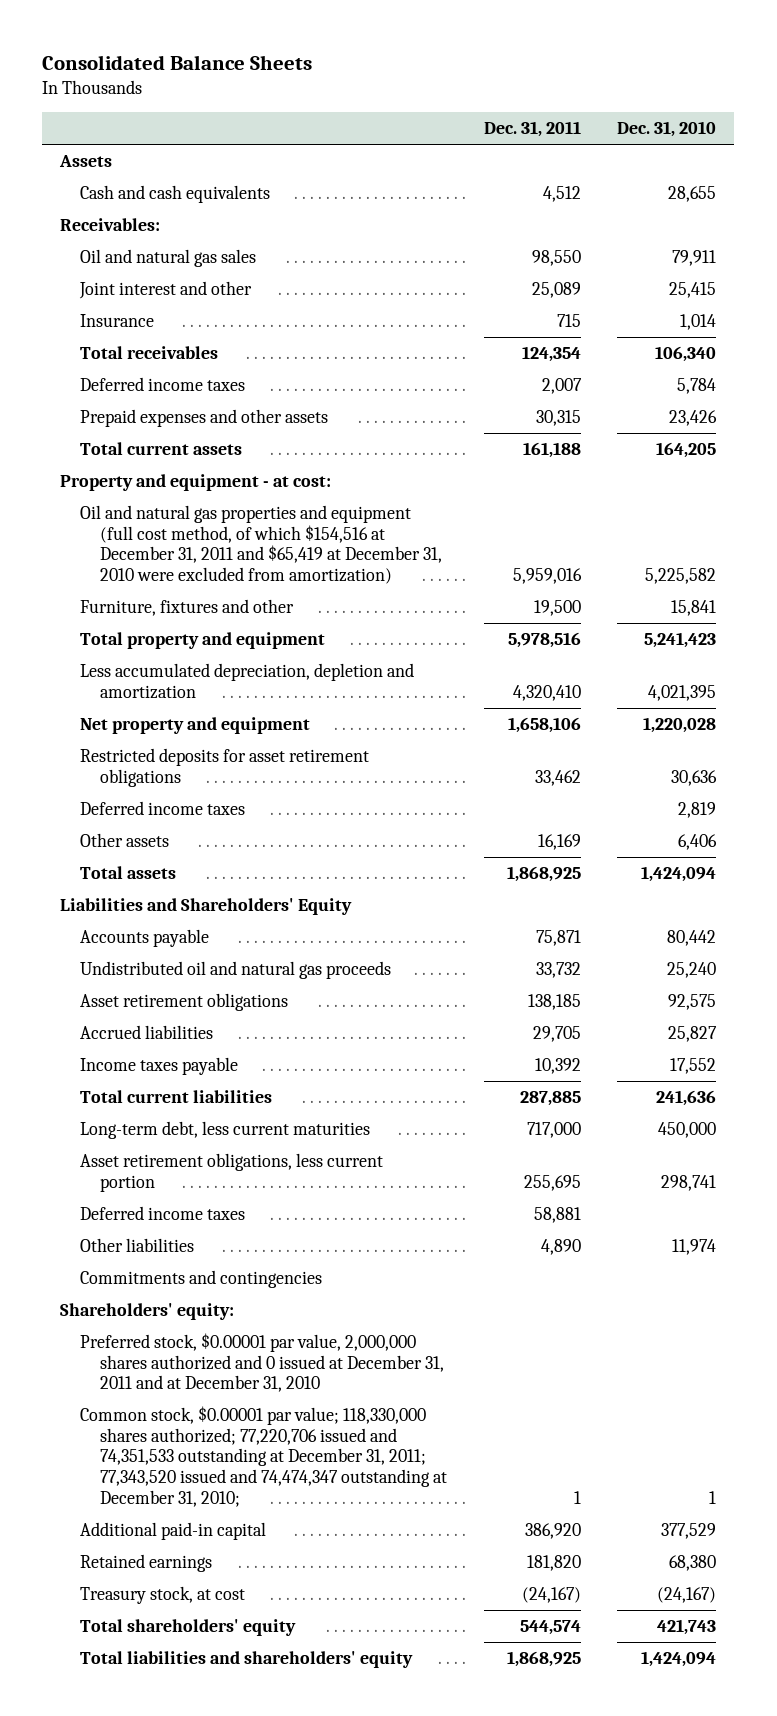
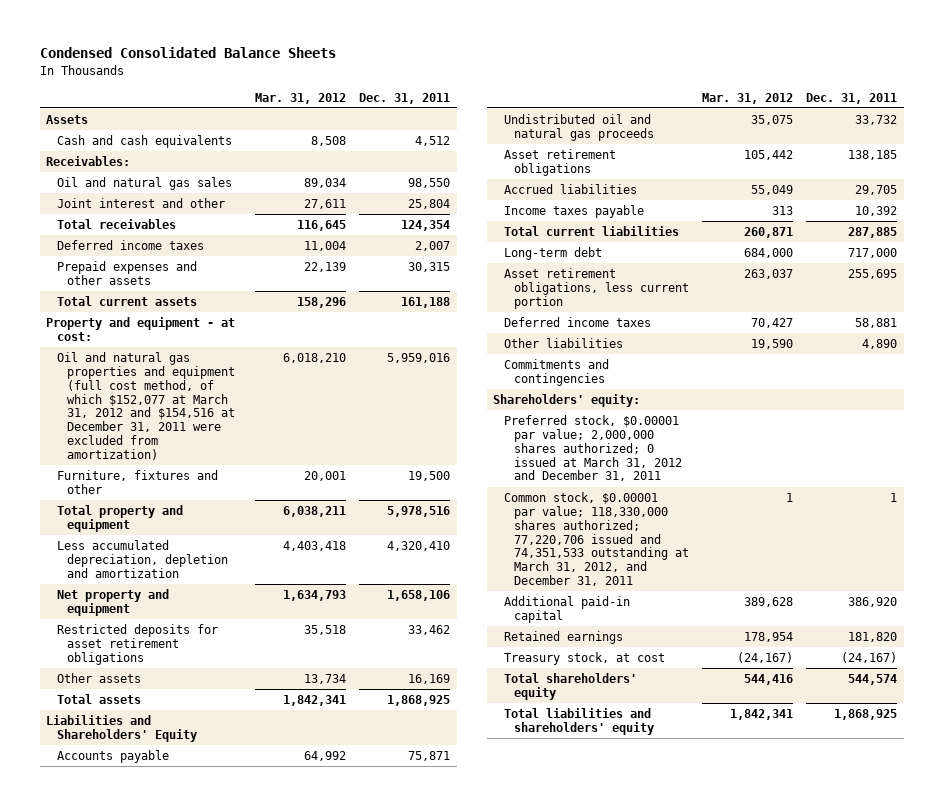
[42,55,313,71] Consolidated Balance Sheets -> [39,47,336,59] Condensed Consolidated Balance Sheets
[617,121,717,138] Dec. 31, 2010 -> none
none -> [255,92,347,104] Mar. 31, 2012
[80,314,155,328] Insurance -> none
[531,282,581,299] 25,089 -> [408,198,451,209] 25,804
[80,505,443,584] Oil and natural gas properties and equipment (full cost method, of which $154,516 at December 31, 2011 and $65,419 at December 31, 2010 were excluded from amortization) -> [56,351,235,461] Oil and natural gas properties and equipment (full cost method, of which $152,077 at March 31, 2012 and $154,516 at December 31, 2011 were excluded from amortization)
[80,801,246,816] Deferred income taxes -> none
[80,1121,371,1140] Long-term debt, less current maturities -> [503,246,602,260] Long-term debt
[80,1333,445,1393] Preferred stock, $0.00001 par value, 2,000,000 shares authorized and 0 issued at December 31, 2011 and at December 31, 2010 -> [503,414,683,482] Preferred stock, $0.00001 par value; 2,000,000 shares authorized; 0 issued at March 31, 2012 and December 31, 2011
[80,1406,448,1507] Common stock, $0.00001 par value; 118,330,000 shares authorized; 77,220,706 issued and 74,351,533 outstanding at December 31, 2011; 77,343,520 issued and 74,474,347 outstanding at December 31, 2010; -> [503,491,690,587] Common stock, $0.00001 par value; 118,330,000 shares authorized; 77,220,706 issued and 74,351,533 outstanding at March 31, 2012, and December 31, 2011

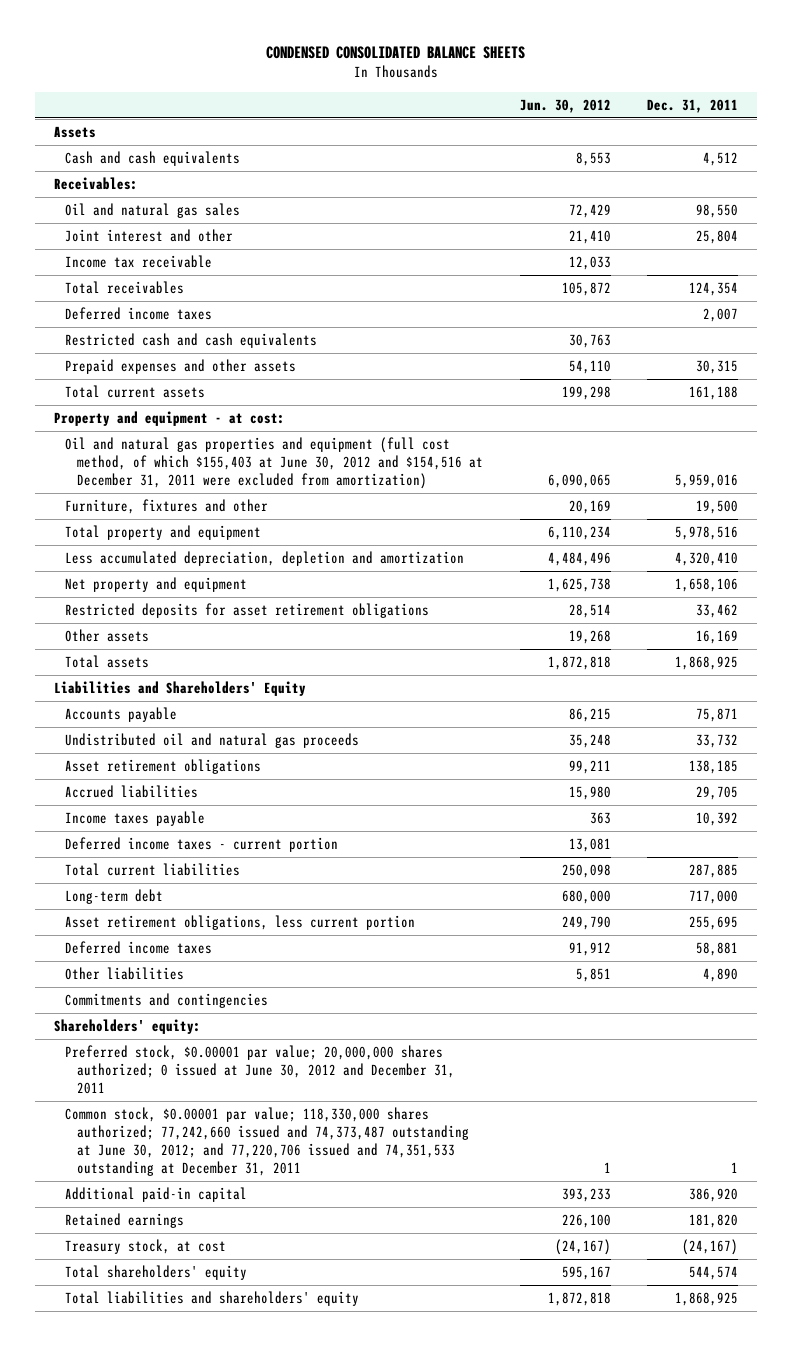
[39,47,336,59] Condensed Consolidated Balance Sheets -> [266,45,526,59] CONDENSED CONSOLIDATED BALANCE SHEETS
[255,92,347,104] Mar. 31, 2012 -> none
none -> [519,98,611,113] Jun. 30, 2012
none -> [65,255,213,269] Income tax receivable
none -> [65,333,318,349] Restricted cash and cash equivalents
[56,351,235,461] Oil and natural gas properties and equipment (full cost method, of which $152,077 at March 31, 2012 and $154,516 at December 31, 2011 were excluded from amortization) -> [65,437,483,489] Oil and natural gas properties and equipment (full cost method, of which $155,403 at June 30, 2012 and $154,516 at December 31, 2011 were excluded from amortization)
none -> [65,837,339,853] Deferred income taxes - current portion
[503,414,683,482] Preferred stock, $0.00001 par value; 2,000,000 shares authorized; 0 issued at March 31, 2012 and December 31, 2011 -> [65,1045,455,1094] Preferred stock, $0.00001 par value; 20,000,000 shares authorized; 0 issued at June 30, 2012 and December 31, 2011
[503,491,690,587] Common stock, $0.00001 par value; 118,330,000 shares authorized; 77,220,706 issued and 74,351,533 outstanding at March 31, 2012, and December 31, 2011 -> [65,1107,469,1176] Common stock, $0.00001 par value; 118,330,000 shares authorized; 77,242,660 issued and 74,373,487 outstanding at June 30, 2012; and 77,220,706 issued and 74,351,533 outstanding at December 31, 2011

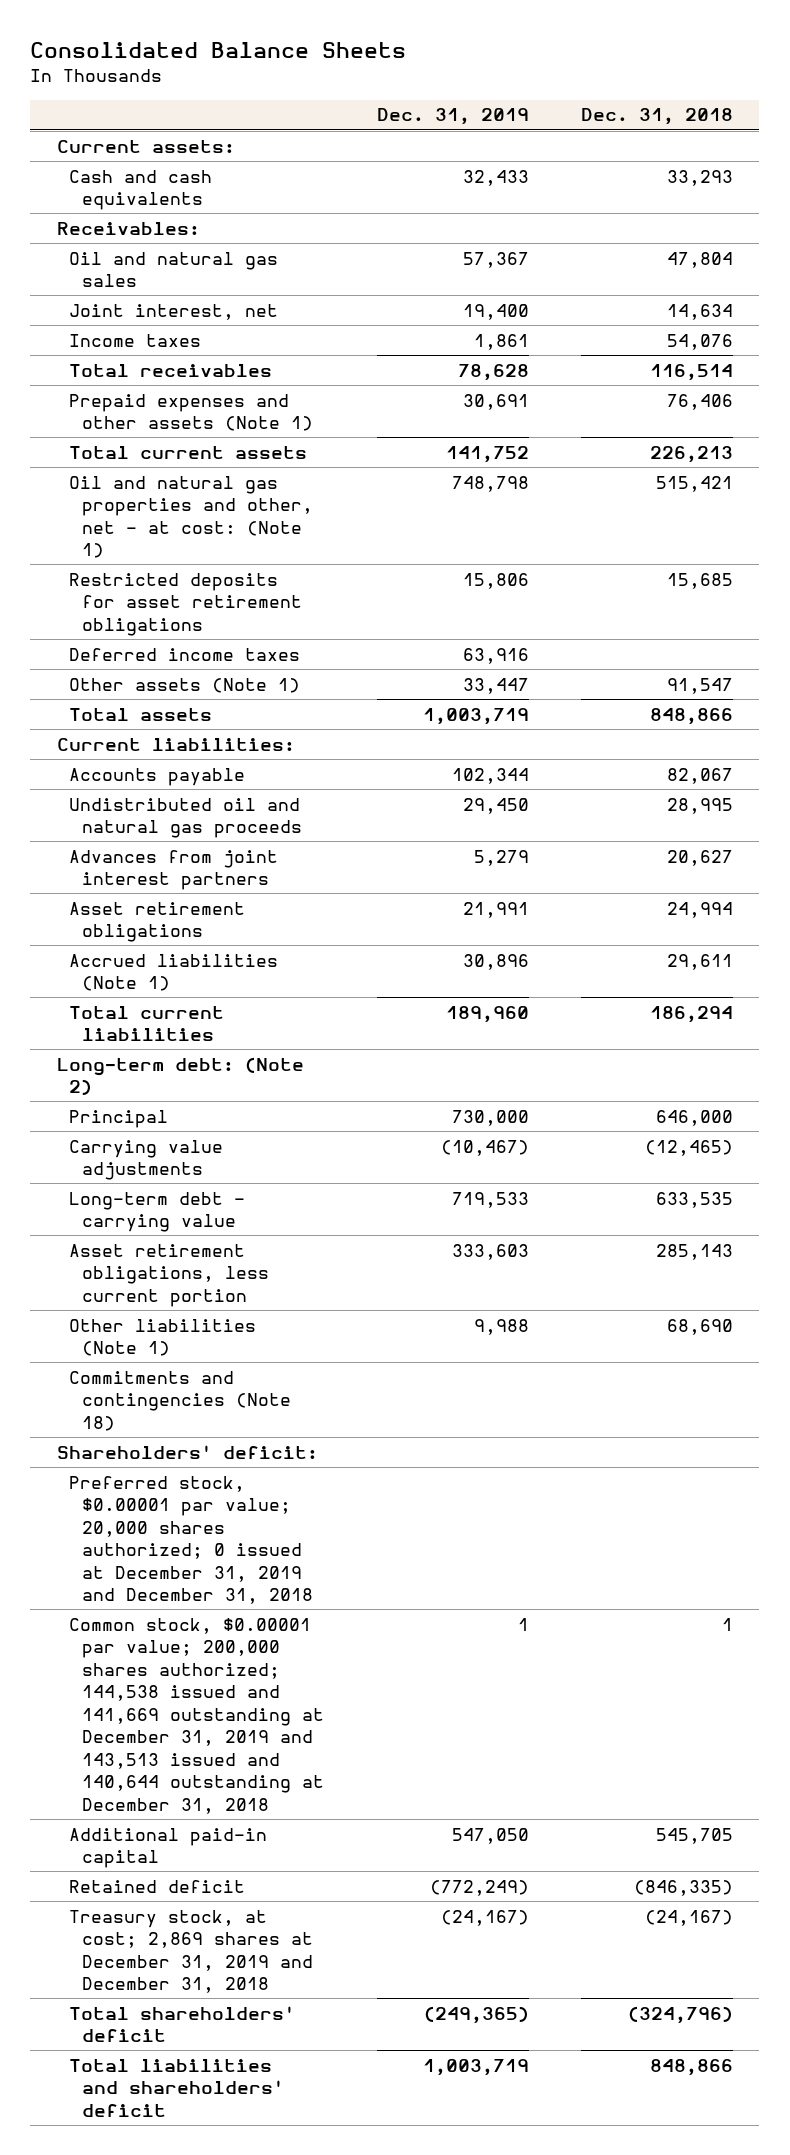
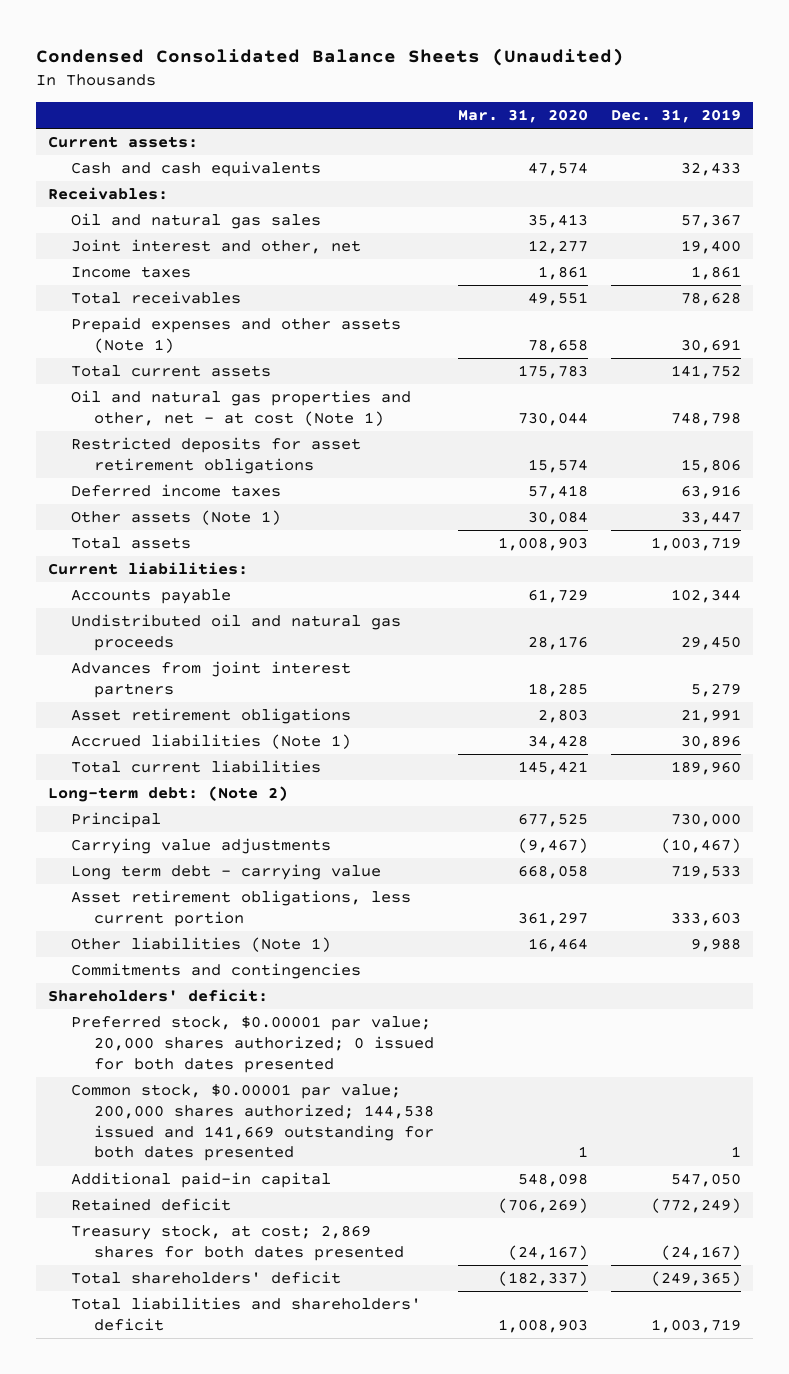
[30,41,407,58] Consolidated Balance Sheets -> [36,48,625,67] Condensed Consolidated Balance Sheets (Unaudited)
[580,108,733,126] Dec. 31, 2018 -> none
none -> [457,108,588,123] Mar. 31, 2020
[69,303,279,320] Joint interest, net -> [71,239,362,255] Joint interest and other, net
[69,475,314,559] Oil and natural gas properties and other, net - at cost: (Note 1) -> [71,390,412,426] Oil and natural gas properties and other, net - at cost (Note 1)
[69,1191,246,1233] Long-term debt - carrying value -> [71,864,382,881] Long term debt - carrying value
[69,1370,292,1431] Commitments and contingencies (Note 18) -> [71,963,362,980] Commitments and contingencies
[69,1475,314,1605] Preferred stock, $0.00001 par value; 20,000 shares authorized; 0 issued at December 31, 2019 and December 31, 2018 -> [71,1016,435,1073] Preferred stock, $0.00001 par value; 20,000 shares authorized; 0 issued for both dates presented
[69,1617,325,1814] Common stock, $0.00001 par value; 200,000 shares authorized; 144,538 issued and 141,669 outstanding at December 31, 2019 and 143,513 issued and 140,644 outstanding at December 31, 2018 -> [71,1084,435,1162] Common stock, $0.00001 par value; 200,000 shares authorized; 144,538 issued and 141,669 outstanding for both dates presented
[69,1909,314,1994] Treasury stock, at cost; 2,869 shares at December 31, 2019 and December 31, 2018 -> [71,1225,405,1261] Treasury stock, at cost; 2,869 shares for both dates presented

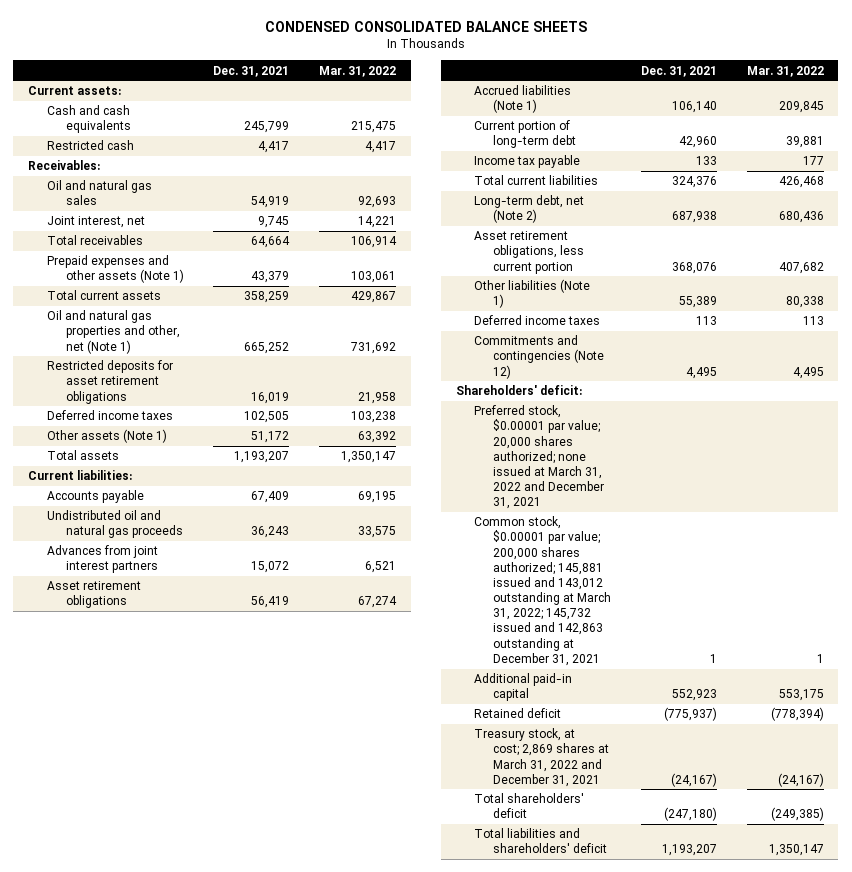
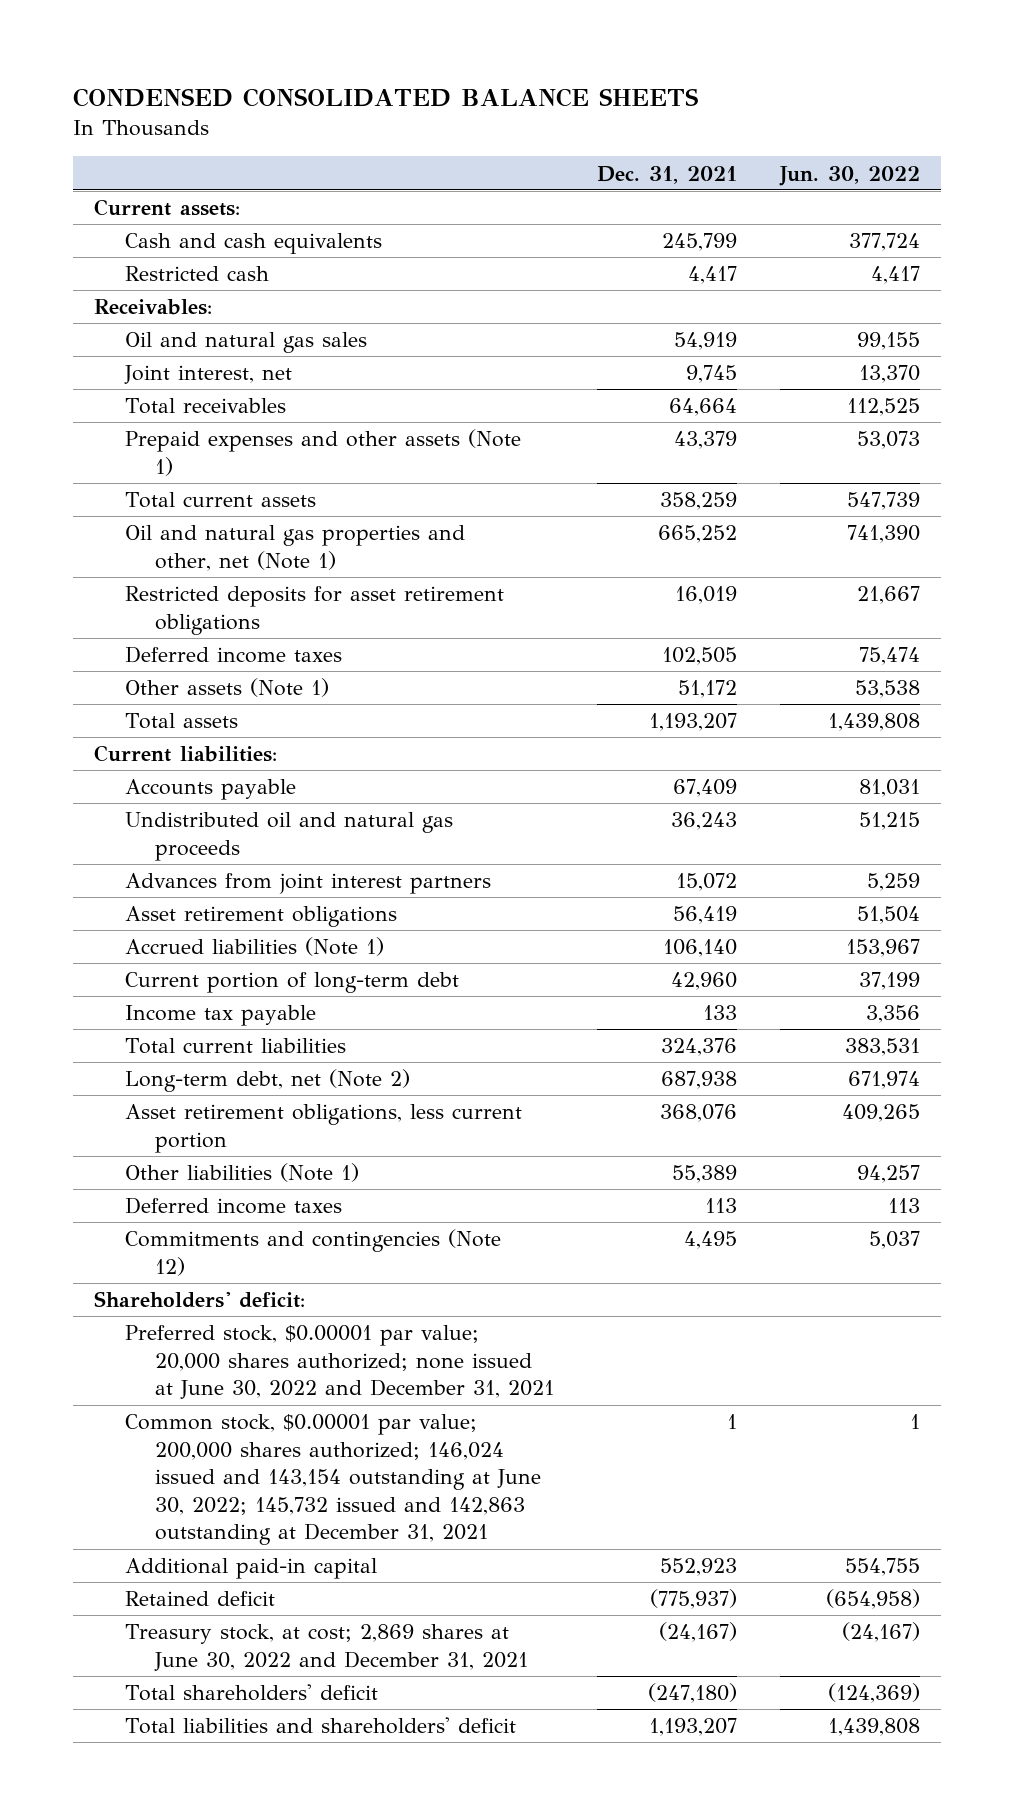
[319,65,397,77] Mar. 31, 2022 -> none
none -> [778,165,920,186] Jun. 30, 2022
[474,405,605,510] Preferred stock, $0.00001 par value; 20,000 shares authorized; none issued at March 31, 2022 and December 31, 2021 -> [124,1325,555,1400] Preferred stock, $0.00001 par value; 20,000 shares authorized; none issued at June 30, 2022 and December 31, 2021
[474,516,612,666] Common stock, $0.00001 par value; 200,000 shares authorized; 145,881 issued and 143,012 outstanding at March 31, 2022; 145,732 issued and 142,863 outstanding at December 31, 2021 -> [124,1414,542,1546] Common stock, $0.00001 par value; 200,000 shares authorized; 146,024 issued and 143,154 outstanding at June 30, 2022; 145,732 issued and 142,863 outstanding at December 31, 2021
[474,728,610,787] Treasury stock, at cost; 2,869 shares at March 31, 2022 and December 31, 2021 -> [124,1624,529,1671] Treasury stock, at cost; 2,869 shares at June 30, 2022 and December 31, 2021

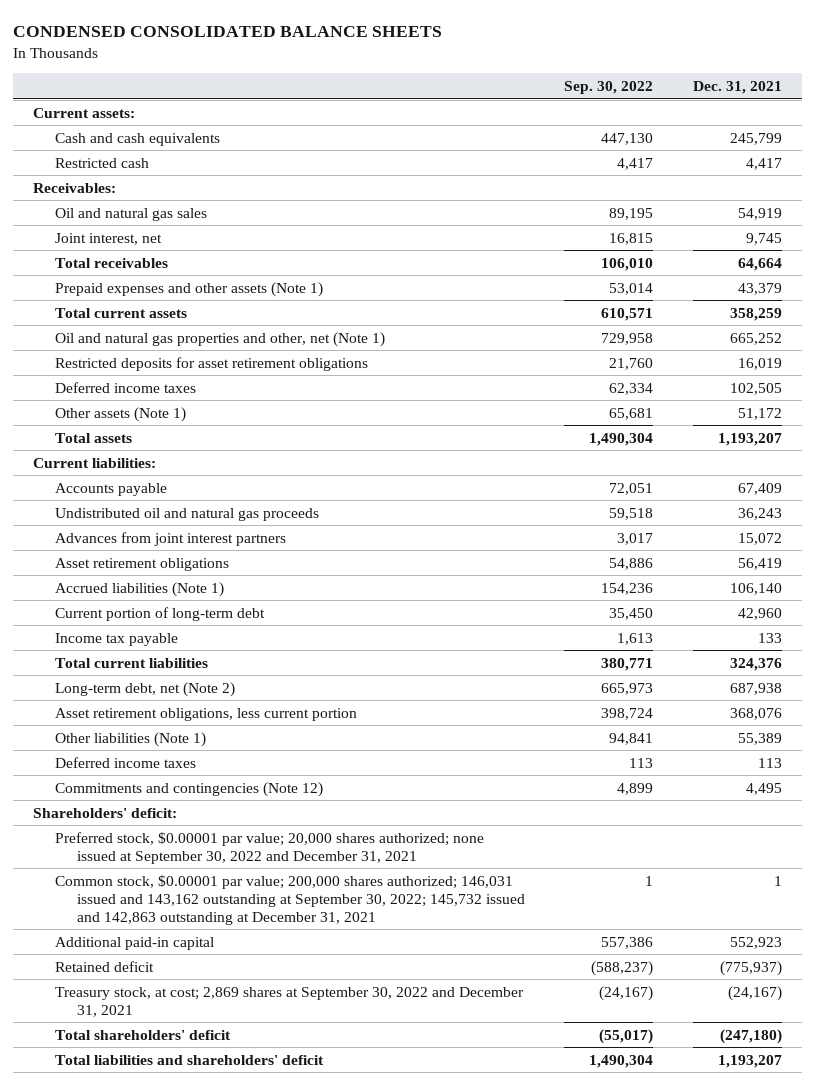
[778,165,920,186] Jun. 30, 2022 -> none
none -> [564,80,654,94] Sep. 30, 2022
[124,1325,555,1400] Preferred stock, $0.00001 par value; 20,000 shares authorized; none issued at June 30, 2022 and December 31, 2021 -> [54,831,484,864] Preferred stock, $0.00001 par value; 20,000 shares authorized; none issued at September 30, 2022 and December 31, 2021
[124,1414,542,1546] Common stock, $0.00001 par value; 200,000 shares authorized; 146,024 issued and 143,154 outstanding at June 30, 2022; 145,732 issued and 142,863 outstanding at December 31, 2021 -> [54,874,525,925] Common stock, $0.00001 par value; 200,000 shares authorized; 146,031 issued and 143,162 outstanding at September 30, 2022; 145,732 issued and 142,863 outstanding at December 31, 2021
[124,1624,529,1671] Treasury stock, at cost; 2,869 shares at June 30, 2022 and December 31, 2021 -> [54,986,524,1017] Treasury stock, at cost; 2,869 shares at September 30, 2022 and December 31, 2021

